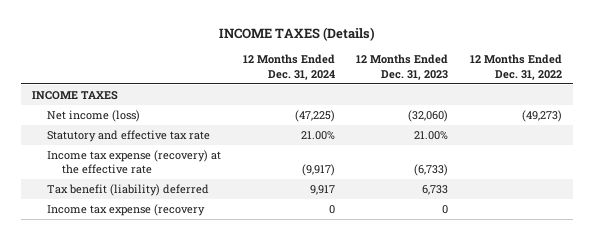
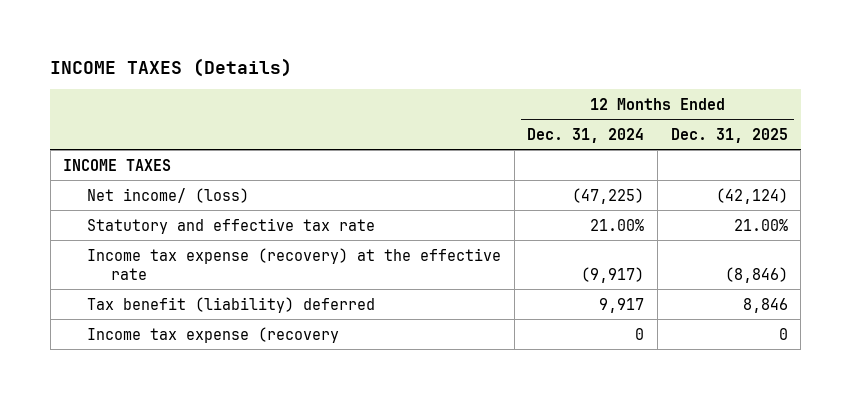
[356,54,449,80] 12 Months Ended Dec. 31, 2023 -> none
[469,54,562,80] 12 Months Ended Dec. 31, 2022 -> none
none -> [670,127,788,143] Dec. 31, 2025
[47,109,141,122] Net income (loss) -> [86,187,249,203] Net income/ (loss)

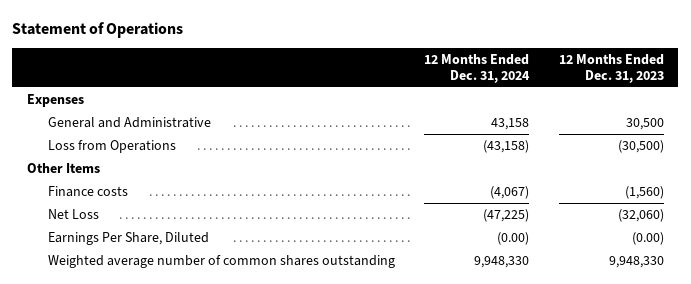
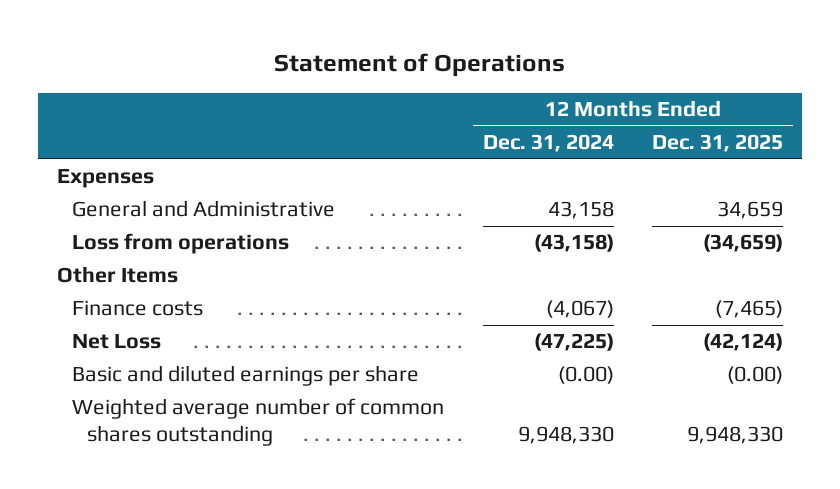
[558,53,664,83] 12 Months Ended Dec. 31, 2023 -> none
none -> [652,134,784,153] Dec. 31, 2025
[48,139,177,153] Loss from Operations -> [72,233,290,255] Loss from operations
[48,231,210,245] Earnings Per Share, Diluted -> [72,365,420,387] Basic and diluted earnings per share

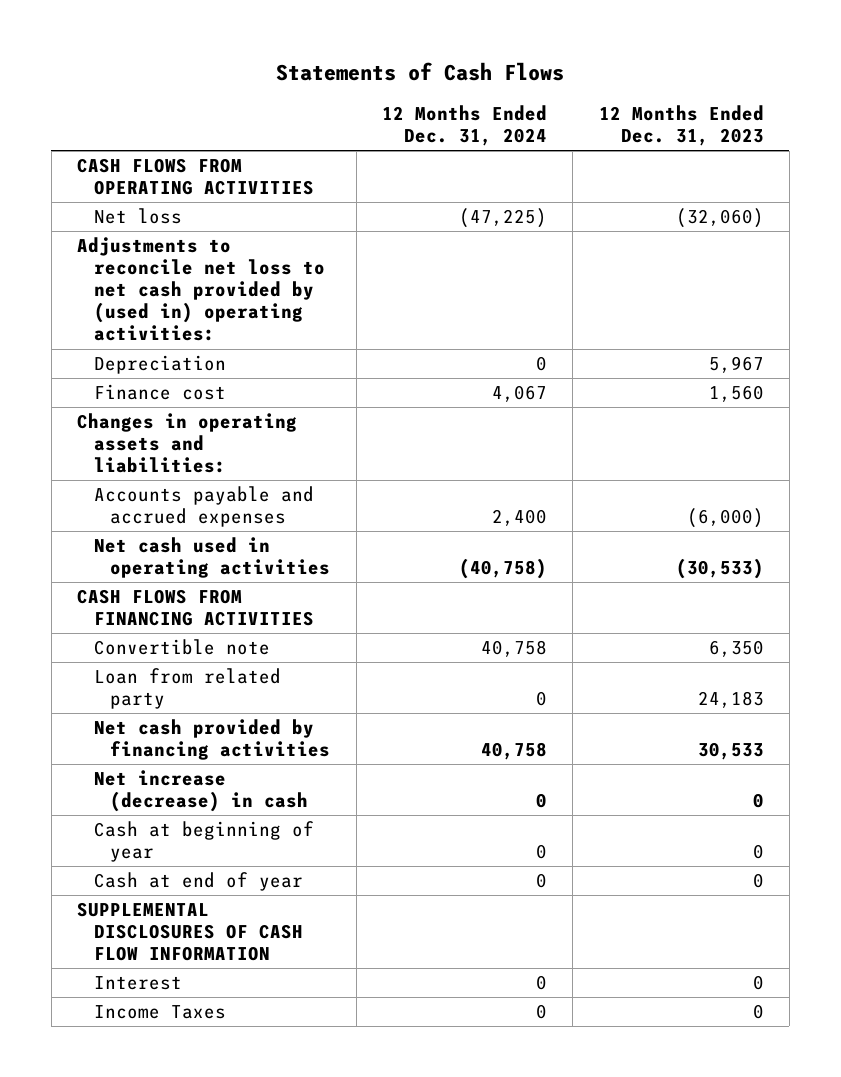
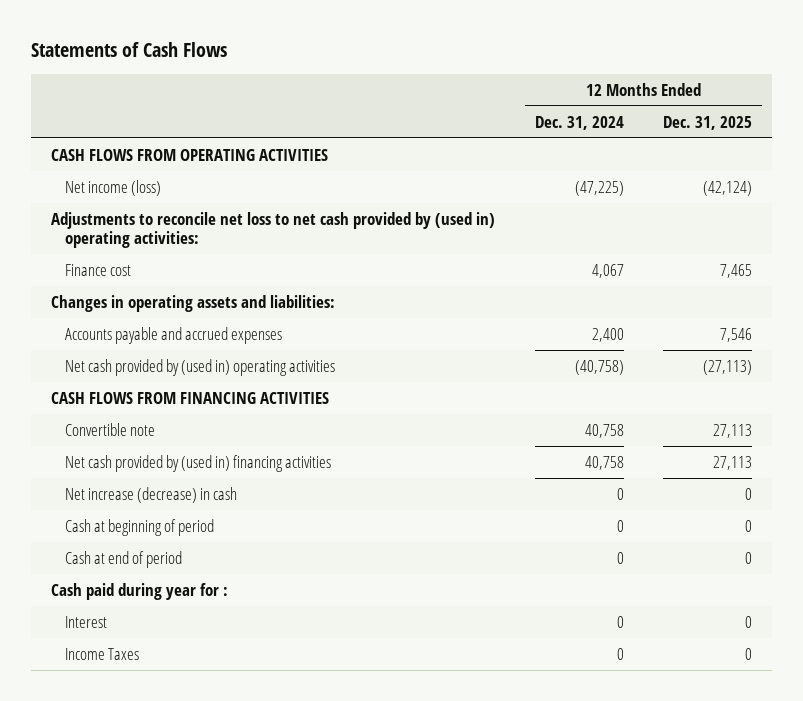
[598,105,764,147] 12 Months Ended Dec. 31, 2023 -> none
none -> [663,115,753,130] Dec. 31, 2025
[93,208,182,225] Net loss -> [65,179,162,196] Net income (loss)
[93,355,226,375] Depreciation -> none
[93,537,331,579] Net cash used in operating activities -> [65,358,336,376] Net cash provided by (used in) operating activities
[93,668,281,710] Loan from related party -> none
[93,719,331,761] Net cash provided by financing activities -> [65,454,332,472] Net cash provided by (used in) financing activities
[76,902,303,962] SUPPLEMENTAL DISCLOSURES OF CASH FLOW INFORMATION -> none
[93,821,314,863] Cash at beginning of year -> [65,518,215,536] Cash at beginning of period
[93,872,303,892] Cash at end of year -> [65,550,183,568] Cash at end of period
none -> [51,582,229,600] Cash paid during year for :

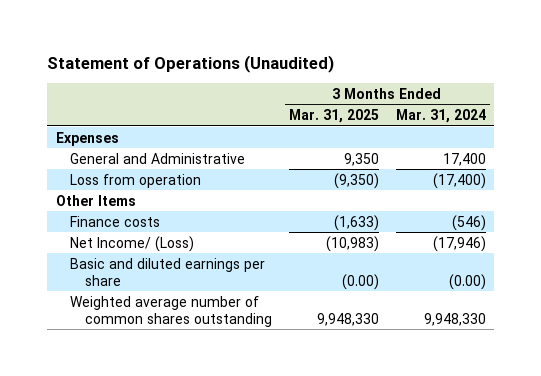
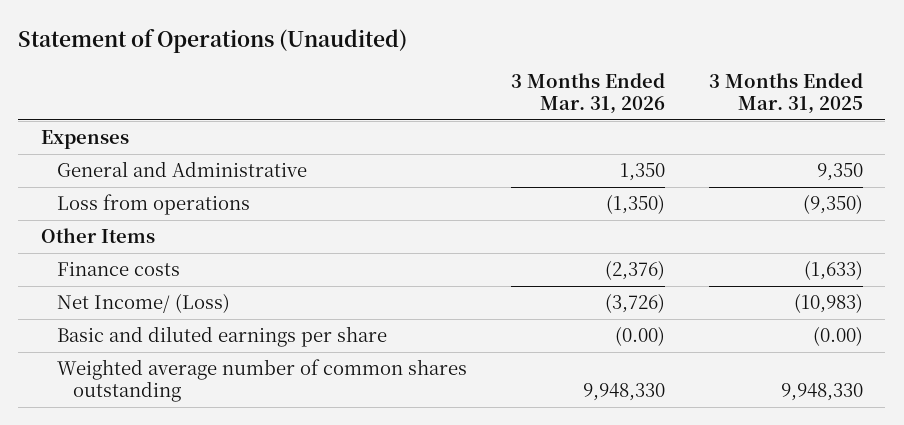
[395,109,486,124] Mar. 31, 2024 -> none
none -> [510,73,665,115] 3 Months Ended Mar. 31, 2026
[70,173,202,188] Loss from operation -> [56,194,250,216] Loss from operations

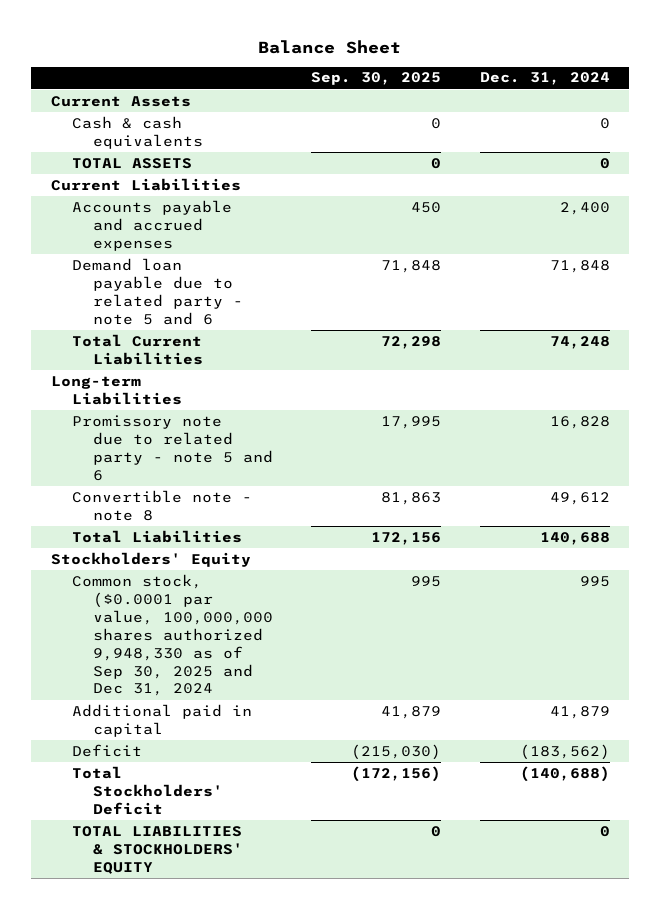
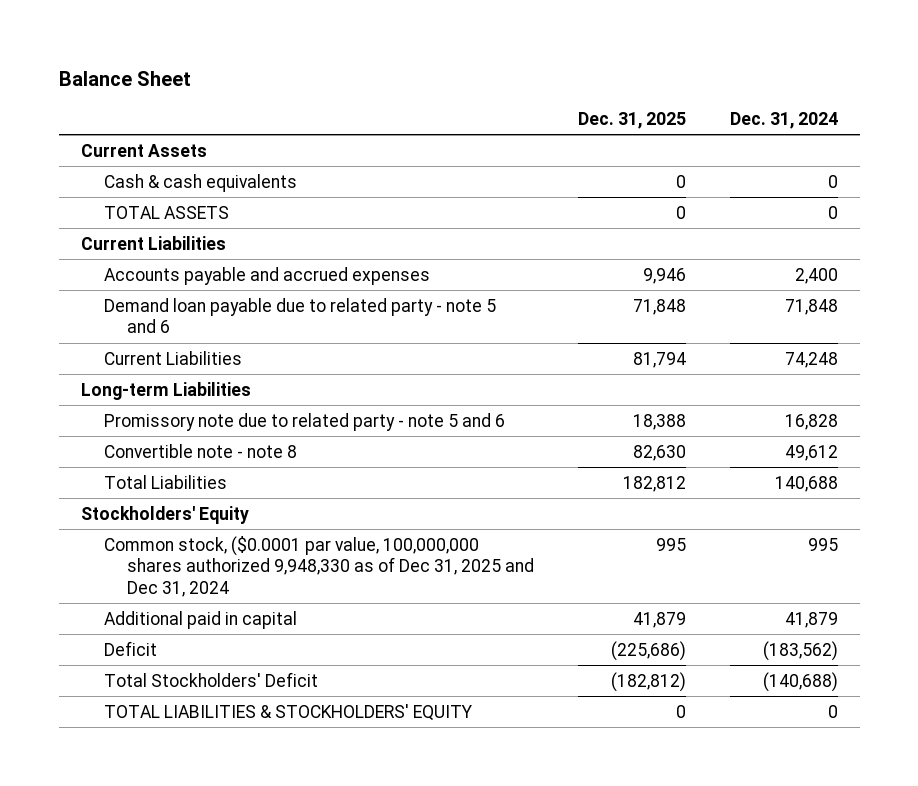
[311,72,442,86] Sep. 30, 2025 -> none
none -> [577,111,686,129] Dec. 31, 2025
[71,333,203,365] Total Current Liabilities -> [103,350,242,365] Current Liabilities
[71,573,273,697] Common stock, ($0.0001 par value, 100,000,000 shares authorized 9,948,330 as of Sep 30, 2025 and Dec 31, 2024 -> [103,535,535,597] Common stock, ($0.0001 par value, 100,000,000 shares authorized 9,948,330 as of Dec 31, 2025 and Dec 31, 2024

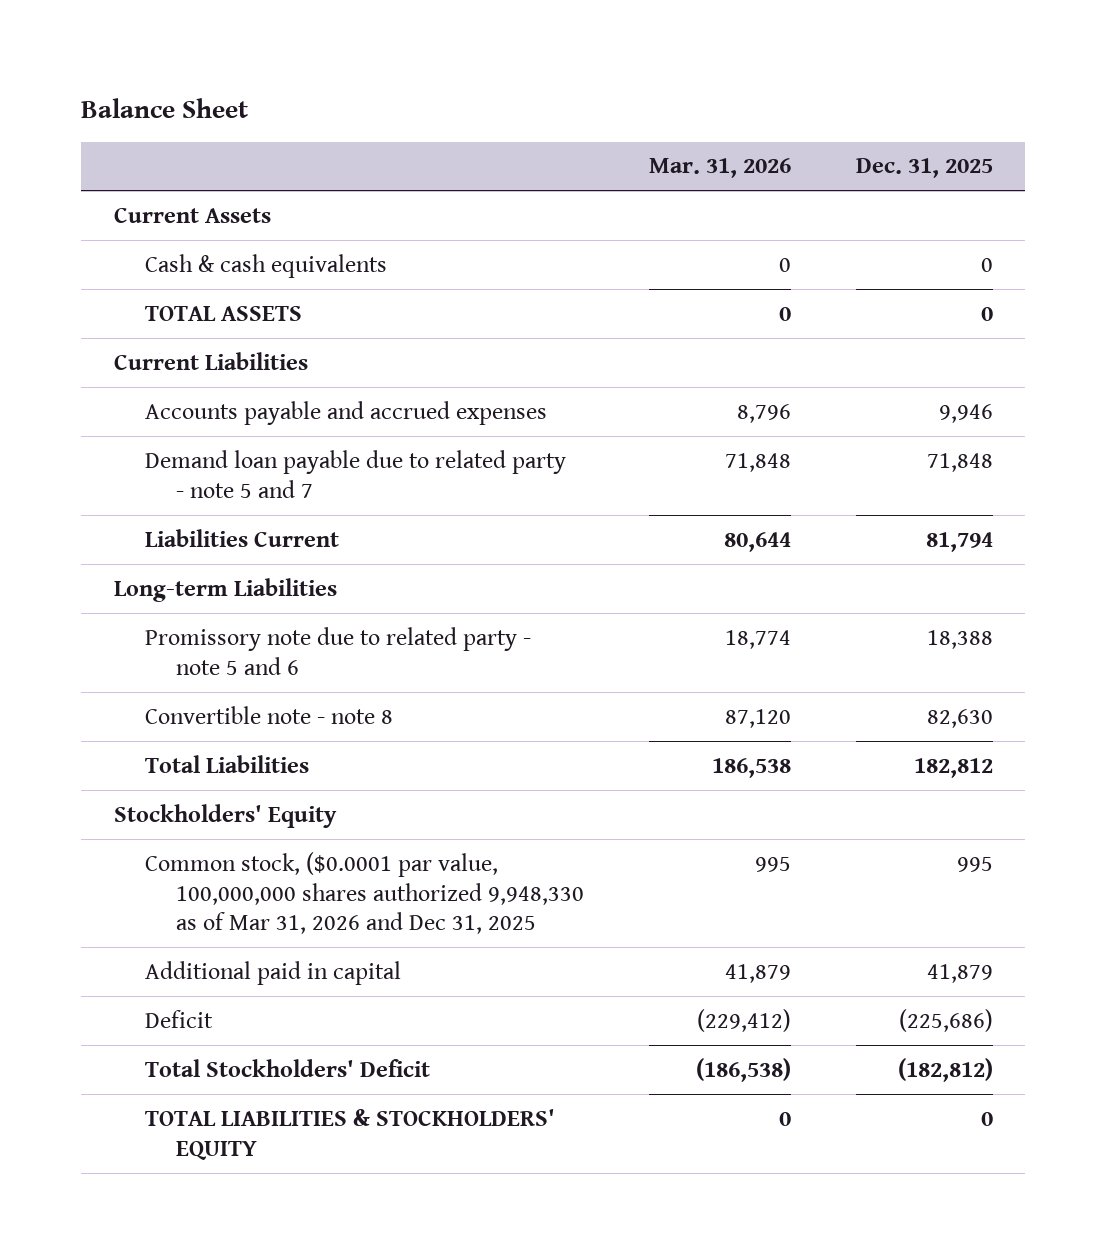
[729,111,838,129] Dec. 31, 2024 -> none
none -> [648,158,791,179] Mar. 31, 2026
[103,297,496,334] Demand loan payable due to related party - note 5 and 6 -> [144,449,566,498] Demand loan payable due to related party - note 5 and 7
[103,350,242,365] Current Liabilities -> [144,528,339,547] Liabilities Current
[103,535,535,597] Common stock, ($0.0001 par value, 100,000,000 shares authorized 9,948,330 as of Dec 31, 2025 and Dec 31, 2024 -> [144,851,584,935] Common stock, ($0.0001 par value, 100,000,000 shares authorized 9,948,330 as of Mar 31, 2026 and Dec 31, 2025

